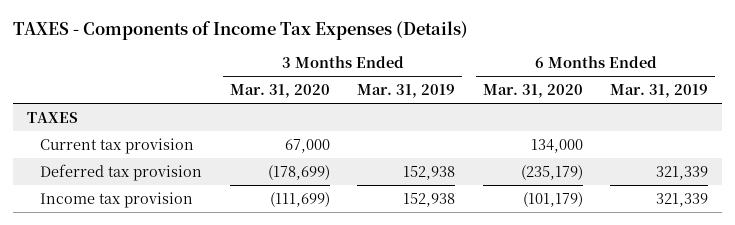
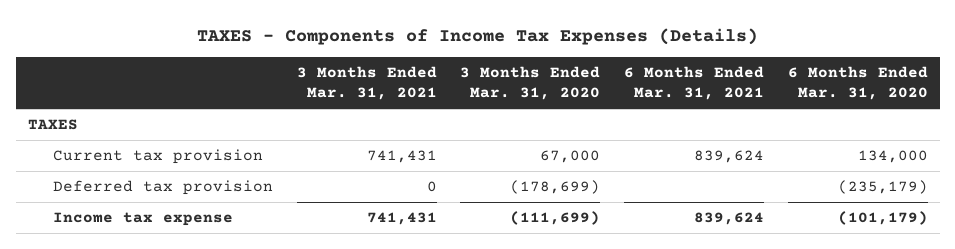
[357,84,456,99] Mar. 31, 2019 -> none
[610,84,709,99] Mar. 31, 2019 -> none
none -> [296,66,437,101] 3 Months Ended Mar. 31, 2021
none -> [623,66,764,101] 6 Months Ended Mar. 31, 2021
[40,191,194,208] Income tax provision -> [52,212,233,227] Income tax expense

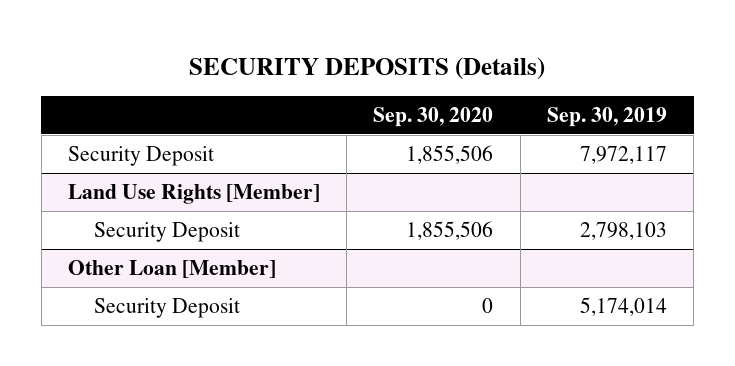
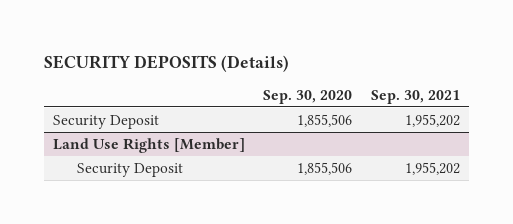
[547,107,668,128] Sep. 30, 2019 -> none
none -> [370,89,460,104] Sep. 30, 2021
[67,259,276,278] Other Loan [Member] -> none
[93,297,240,318] Security Deposit -> none

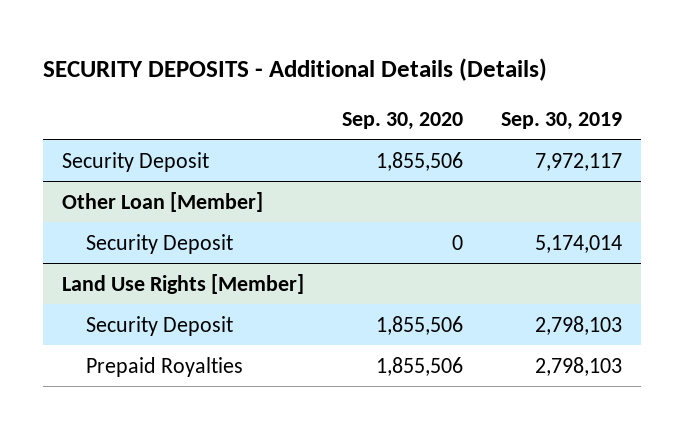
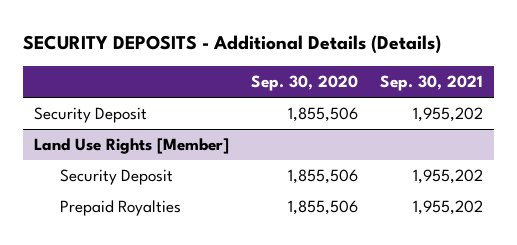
[501,111,623,130] Sep. 30, 2019 -> none
none -> [380,75,484,92] Sep. 30, 2021
[62,191,264,212] Other Loan [Member] -> none
[86,233,234,254] Security Deposit -> none

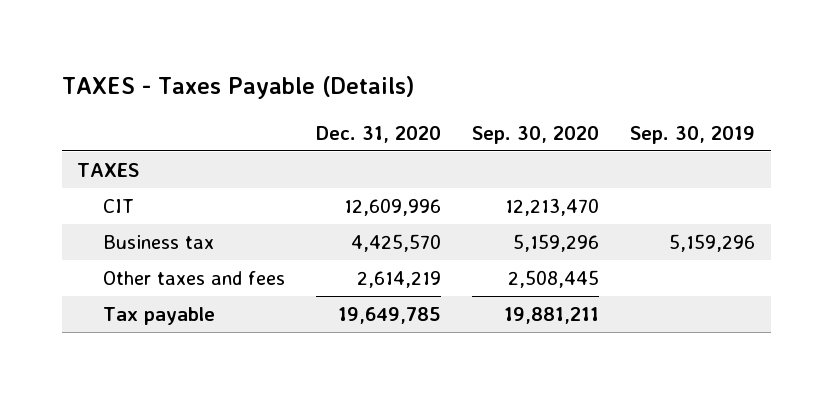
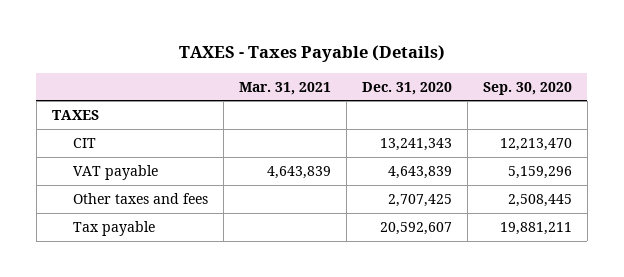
[630,125,756,144] Sep. 30, 2019 -> none
none -> [238,81,331,95] Mar. 31, 2021
[103,235,215,250] Business tax -> none
[344,198,442,217] 12,609,996 -> [379,138,452,152] 13,241,343
none -> [72,165,158,181] VAT payable
[357,271,442,289] 2,614,219 -> [387,194,452,208] 2,707,425
[338,307,442,325] 19,649,785 -> [379,222,452,236] 20,592,607

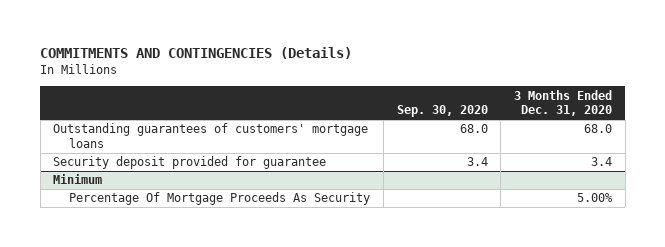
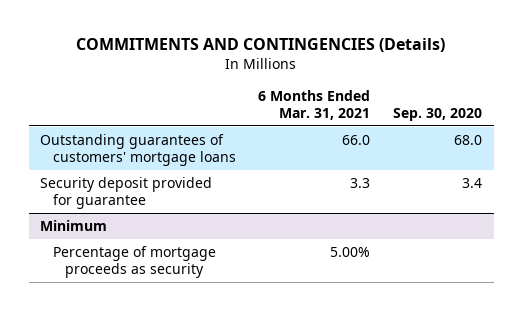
[513,89,612,117] 3 Months Ended Dec. 31, 2020 -> none
none -> [258,90,371,120] 6 Months Ended Mar. 31, 2021
[69,192,371,206] Percentage Of Mortgage Proceeds As Security -> [52,246,216,278] Percentage of mortgage proceeds as security

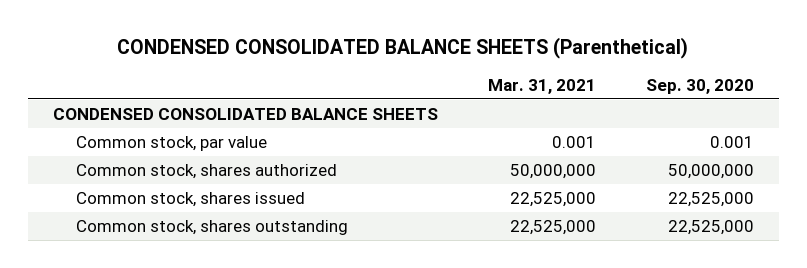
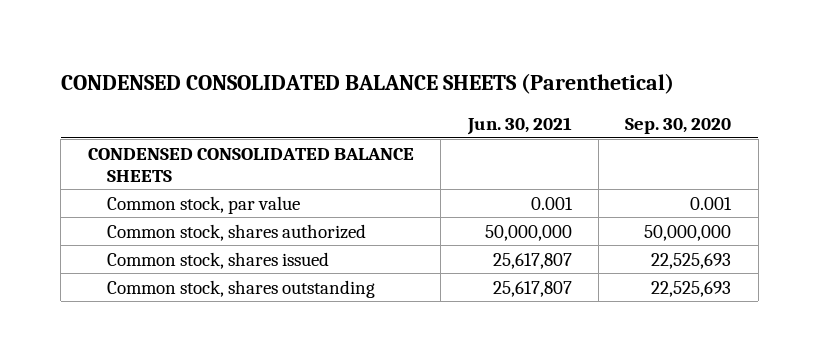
[487,78,596,94] Mar. 31, 2021 -> none
none -> [466,117,572,136] Jun. 30, 2021
[667,191,754,207] 22,525,000 -> [651,252,732,269] 22,525,693
[667,219,754,235] 22,525,000 -> [651,280,732,297] 22,525,693

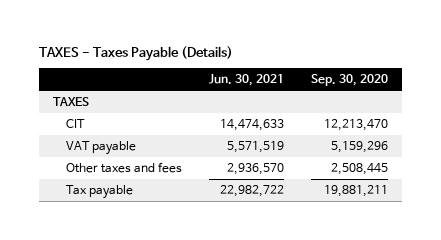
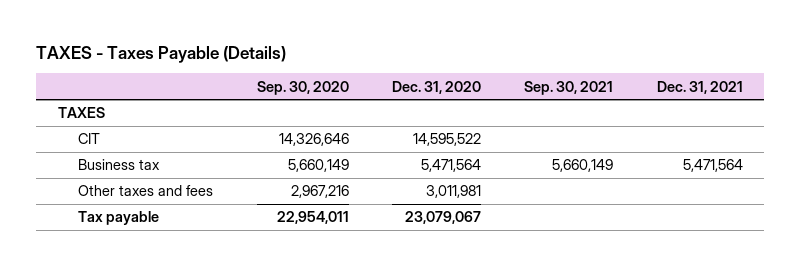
[209,74,285,87] Jun. 30, 2021 -> none
none -> [391,80,481,94] Dec. 31, 2020
none -> [524,80,614,95] Sep. 30, 2021
none -> [656,80,743,94] Dec. 31, 2021
[66,141,137,156] VAT payable -> none
[324,119,389,132] 12,213,470 -> [278,133,349,147] 14,326,646
none -> [78,159,161,171] Business tax
[331,163,389,176] 2,508,445 -> [290,185,349,199] 2,967,216
[324,185,389,198] 19,881,211 -> [276,211,349,225] 22,954,011

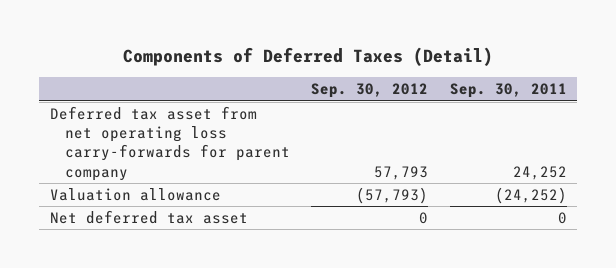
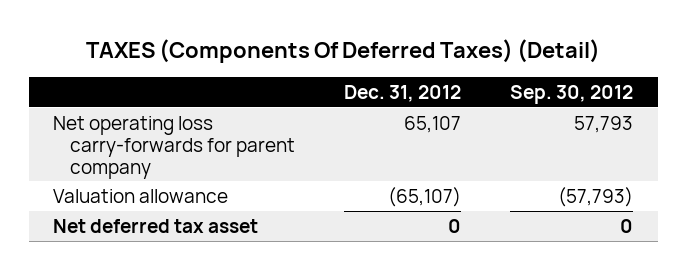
[123,47,494,67] Components of Deferred Taxes (Detail) -> [86,39,601,64] TAXES (Components Of Deferred Taxes) (Detail)
[449,83,567,99] Sep. 30, 2011 -> none
none -> [343,84,461,102] Dec. 31, 2012
[49,105,290,181] Deferred tax asset from net operating loss carry-forwards for parent company -> [53,115,295,179] Net operating loss carry-forwards for parent company

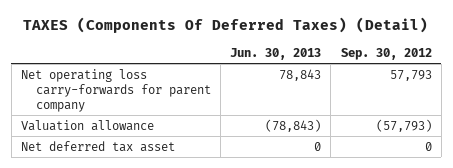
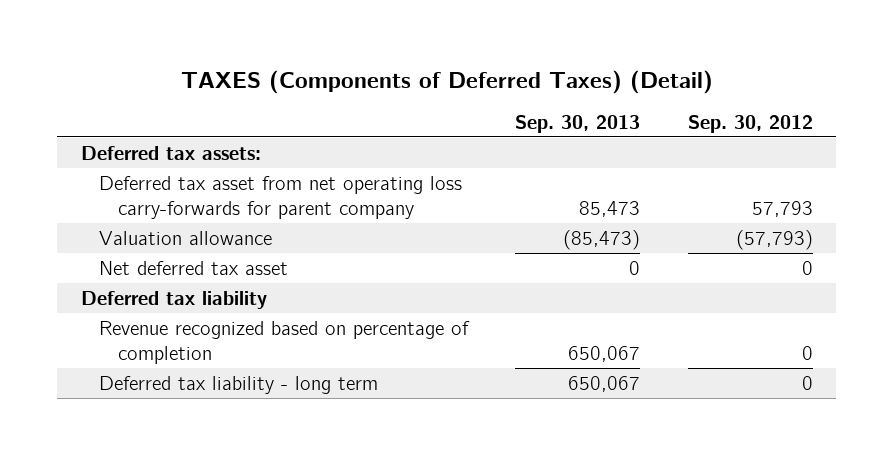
[23,17,429,34] TAXES (Components Of Deferred Taxes) (Detail) -> [180,69,713,94] TAXES (Components of Deferred Taxes) (Detail)
[230,48,322,61] Jun. 30, 2013 -> none
none -> [515,114,641,133] Sep. 30, 2013
none -> [80,145,261,160] Deferred tax assets:
[20,68,211,112] Net operating loss carry-forwards for parent company -> [99,175,463,219] Deferred tax asset from net operating loss carry-forwards for parent company
none -> [80,290,267,309] Deferred tax liability
none -> [99,320,471,364] Revenue recognized based on percentage of completion
none -> [99,375,379,394] Deferred tax liability - long term

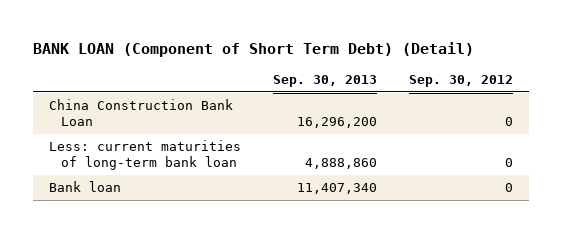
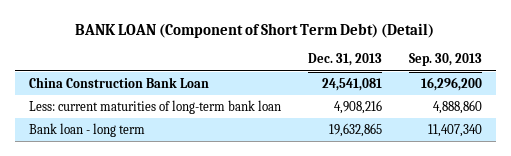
[409,75,514,88] Sep. 30, 2012 -> none
none -> [307,53,382,67] Dec. 31, 2013
[49,181,122,193] Bank loan -> [28,123,145,138] Bank loan - long term

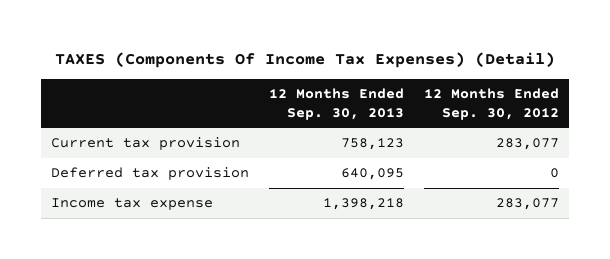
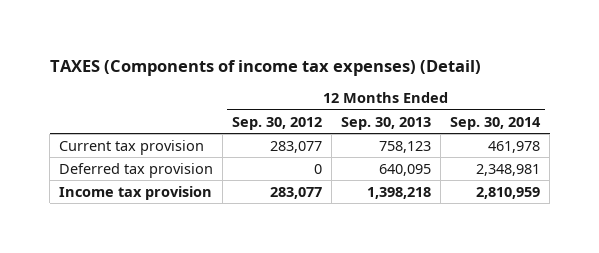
[55,52,556,69] TAXES (Components Of Income Tax Expenses) (Detail) -> [49,60,481,77] TAXES (Components of income tax expenses) (Detail)
none -> [450,116,542,130] Sep. 30, 2014
[51,198,214,211] Income tax expense -> [59,185,213,200] Income tax provision

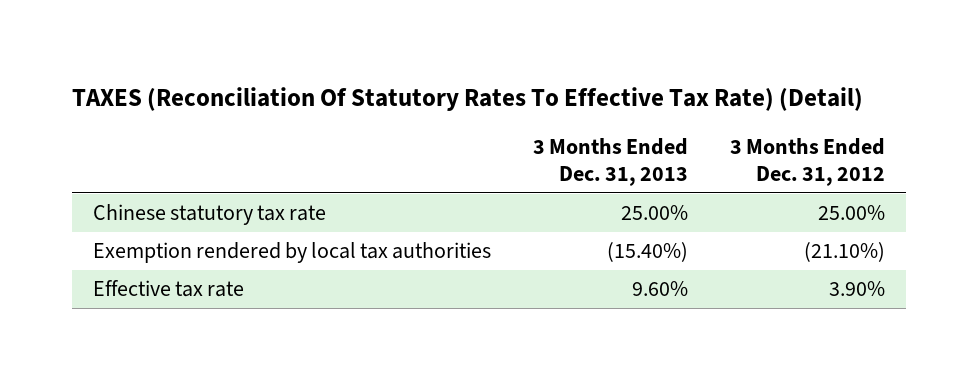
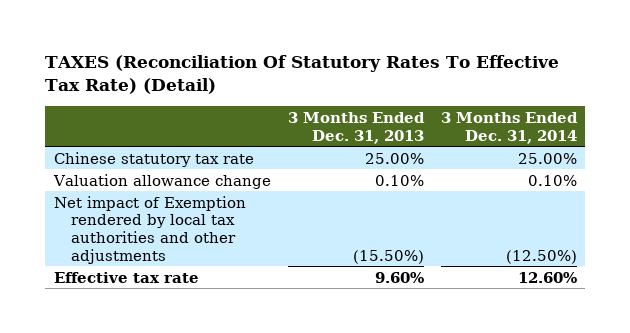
[729,137,885,187] 3 Months Ended Dec. 31, 2012 -> none
none -> [440,111,578,144] 3 Months Ended Dec. 31, 2014
none -> [52,173,271,189] Valuation allowance change
[92,241,491,263] Exemption rendered by local tax authorities -> [53,195,246,264] Net impact of Exemption rendered by local tax authorities and other adjustments
[606,241,688,262] (15.40%) -> [352,249,424,264] (15.50%)

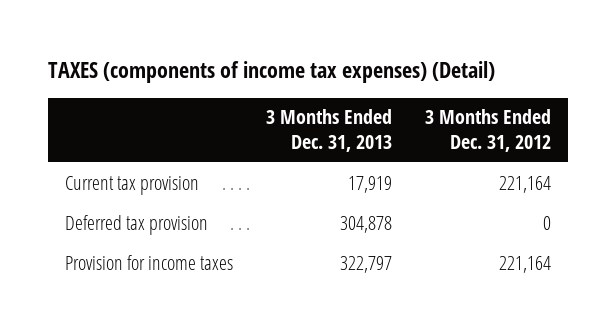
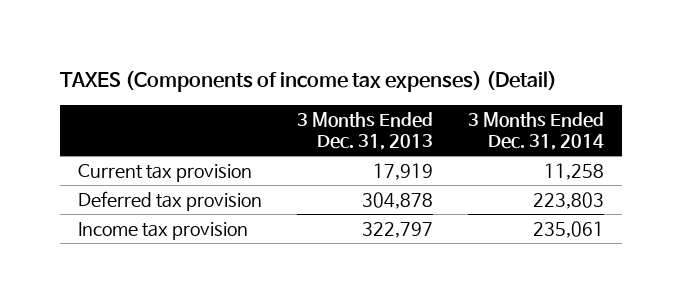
[48,61,496,84] TAXES (components of income tax expenses) (Detail) -> [60,71,558,93] TAXES (Components of income tax expenses) (Detail)
[425,109,552,152] 3 Months Ended Dec. 31, 2012 -> none
none -> [468,111,605,150] 3 Months Ended Dec. 31, 2014
[65,254,234,270] Provision for income taxes -> [77,221,248,240] Income tax provision

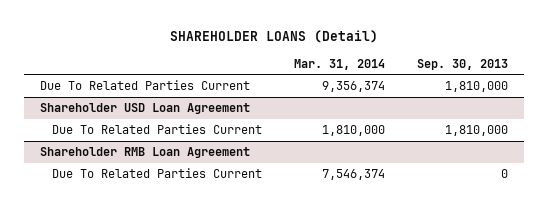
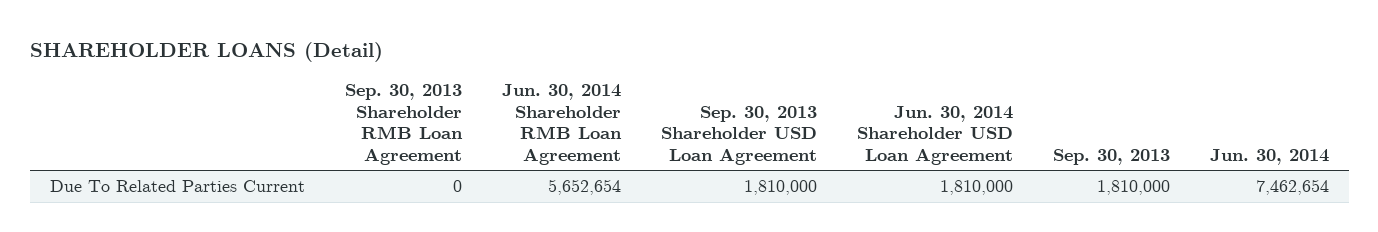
[294,58,386,70] Mar. 31, 2014 -> none
none -> [344,83,463,165] Sep. 30, 2013 Shareholder RMB Loan Agreement
none -> [501,83,622,165] Jun. 30, 2014 Shareholder RMB Loan Agreement
none -> [660,105,817,165] Sep. 30, 2013 Shareholder USD Loan Agreement
none -> [856,105,1013,165] Jun. 30, 2014 Shareholder USD Loan Agreement
none -> [1209,148,1329,165] Jun. 30, 2014
[39,102,250,114] Shareholder USD Loan Agreement -> none
[52,123,263,134] Due To Related Parties Current -> none
[39,146,250,158] Shareholder RMB Loan Agreement -> none
[52,167,263,178] Due To Related Parties Current -> none

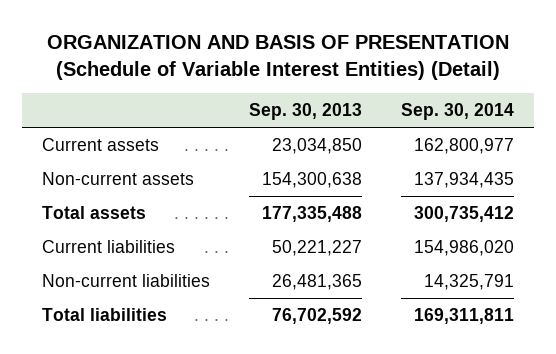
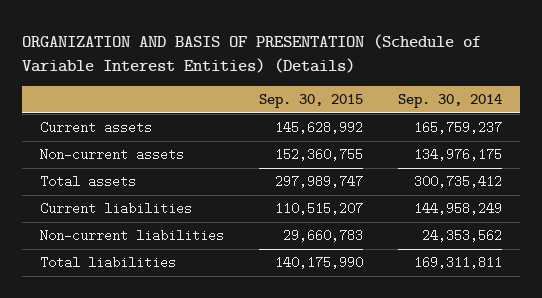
[46,34,509,81] ORGANIZATION AND BASIS OF PRESENTATION (Schedule of Variable Interest Entities) (Detail) -> [22,33,482,73] ORGANIZATION AND BASIS OF PRESENTATION (Schedule of Variable Interest Entities) (Details)
[248,103,362,121] Sep. 30, 2013 -> none
none -> [258,94,363,109] Sep. 30, 2015
[414,138,515,155] 162,800,977 -> [414,121,503,135] 165,759,237
[414,172,515,189] 137,934,435 -> [414,148,503,162] 134,976,175
[414,240,515,257] 154,986,020 -> [414,202,503,216] 144,958,249
[424,274,515,291] 14,325,791 -> [422,229,503,243] 24,353,562

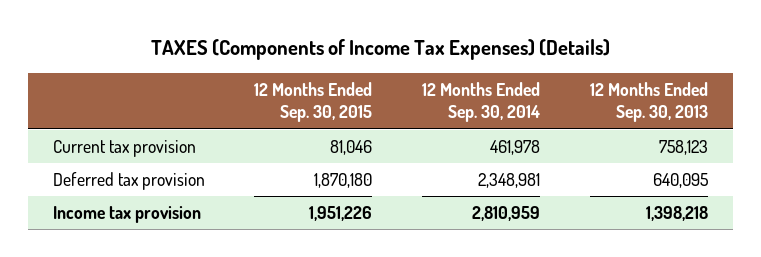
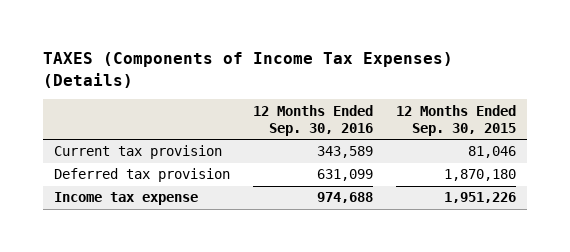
[422,81,541,123] 12 Months Ended Sep. 30, 2014 -> none
[590,81,709,123] 12 Months Ended Sep. 30, 2013 -> none
none -> [253,104,374,136] 12 Months Ended Sep. 30, 2016
[52,206,201,224] Income tax provision -> [54,192,199,206] Income tax expense

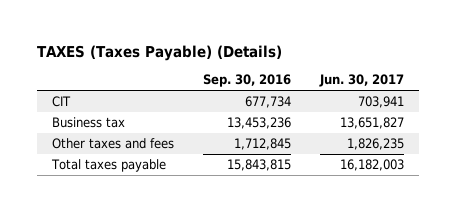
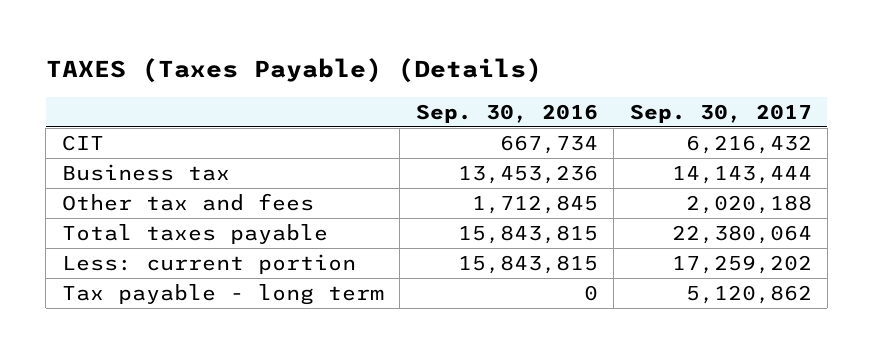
[319,74,405,88] Jun. 30, 2017 -> none
none -> [629,103,812,123] Sep. 30, 2017
[244,95,291,108] 677,734 -> [499,134,598,154] 667,734
[51,137,174,149] Other taxes and fees -> [61,192,314,211] Other tax and fees
none -> [61,253,356,274] Less: current portion
none -> [61,283,384,305] Tax payable - long term

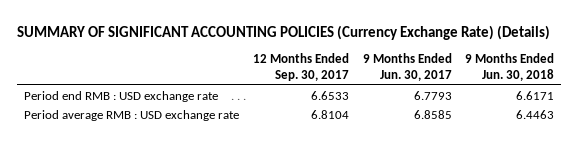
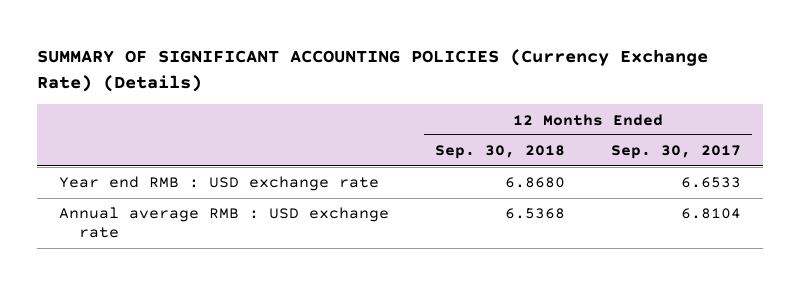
[362,53,452,82] 9 Months Ended Jun. 30, 2017 -> none
[465,53,555,82] 9 Months Ended Jun. 30, 2018 -> none
none -> [434,145,565,160] Sep. 30, 2018
[23,90,218,102] Period end RMB : USD exchange rate -> [59,176,380,192] Year end RMB : USD exchange rate
[23,109,239,121] Period average RMB : USD exchange rate -> [59,207,390,239] Annual average RMB : USD exchange rate

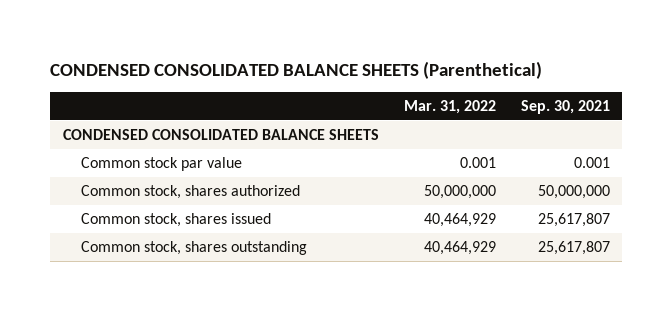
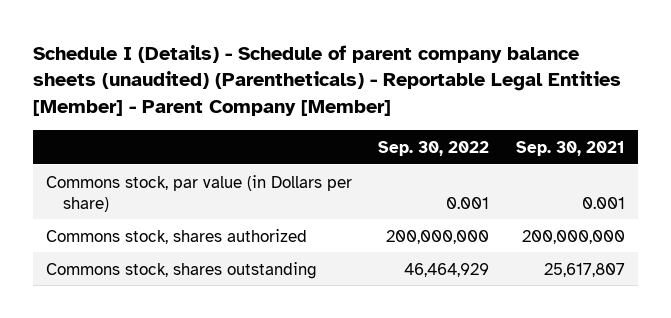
[50,60,543,79] CONDENSED CONSOLIDATED BALANCE SHEETS (Parenthetical) -> [33,44,622,117] Schedule I (Details) - Schedule of parent company balance sheets (unaudited) (Parentheticals) - Reportable Legal Entities [Member] - Parent Company [Member]
[403,99,496,114] Mar. 31, 2022 -> none
none -> [378,140,490,156] Sep. 30, 2022
[62,129,379,141] CONDENSED CONSOLIDATED BALANCE SHEETS -> none
[80,213,271,228] Common stock, shares issued -> none
[80,157,242,172] Common stock par value -> [46,174,353,212] Commons stock, par value (in Dollars per share)
[80,185,300,200] Common stock, shares authorized -> [46,228,308,244] Commons stock, shares authorized
[537,185,610,200] 50,000,000 -> [521,229,625,244] 200,000,000
[80,241,307,256] Common stock, shares outstanding -> [46,261,318,279] Commons stock, shares outstanding

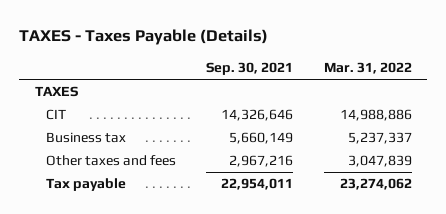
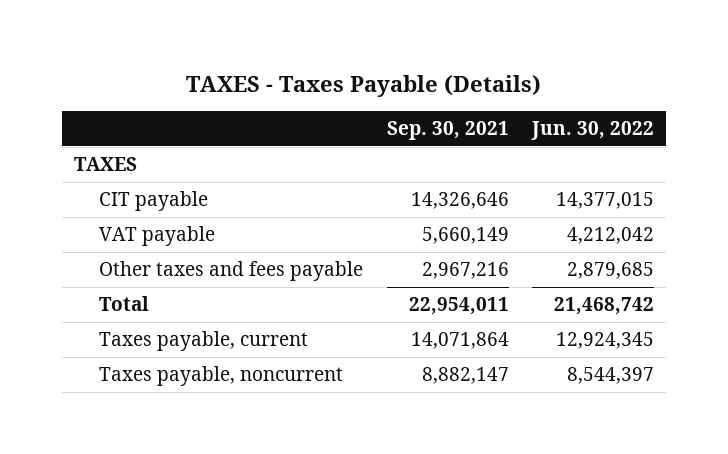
[323,61,412,74] Mar. 31, 2022 -> none
none -> [531,121,655,141] Jun. 30, 2022
[46,109,67,121] CIT -> [99,191,209,212] CIT payable
[46,132,127,144] Business tax -> [99,226,216,247] VAT payable
[46,155,177,167] Other taxes and fees -> [99,261,364,282] Other taxes and fees payable
[46,178,127,192] Tax payable -> [99,296,150,312] Total
none -> [99,331,309,352] Taxes payable, current
none -> [99,366,344,387] Taxes payable, noncurrent

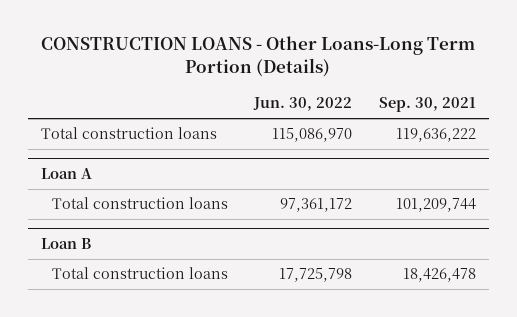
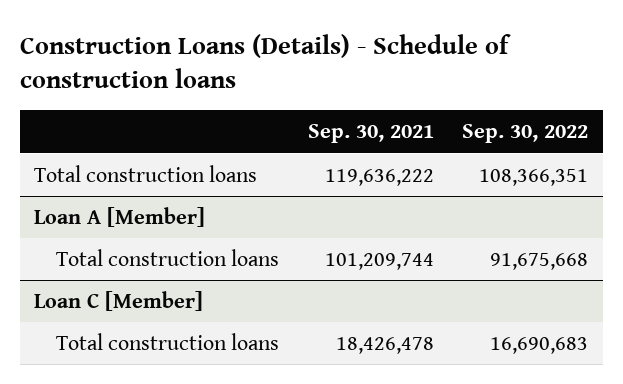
[41,36,476,78] CONSTRUCTION LOANS - Other Loans-Long Term Portion (Details) -> [20,34,512,89] Construction Loans (Details) - Schedule of construction loans
[253,97,353,112] Jun. 30, 2022 -> none
none -> [462,124,589,144] Sep. 30, 2022
[40,167,92,179] Loan A -> [34,207,206,228] Loan A [Member]
[40,237,91,249] Loan B -> none
none -> [34,291,204,312] Loan C [Member]

